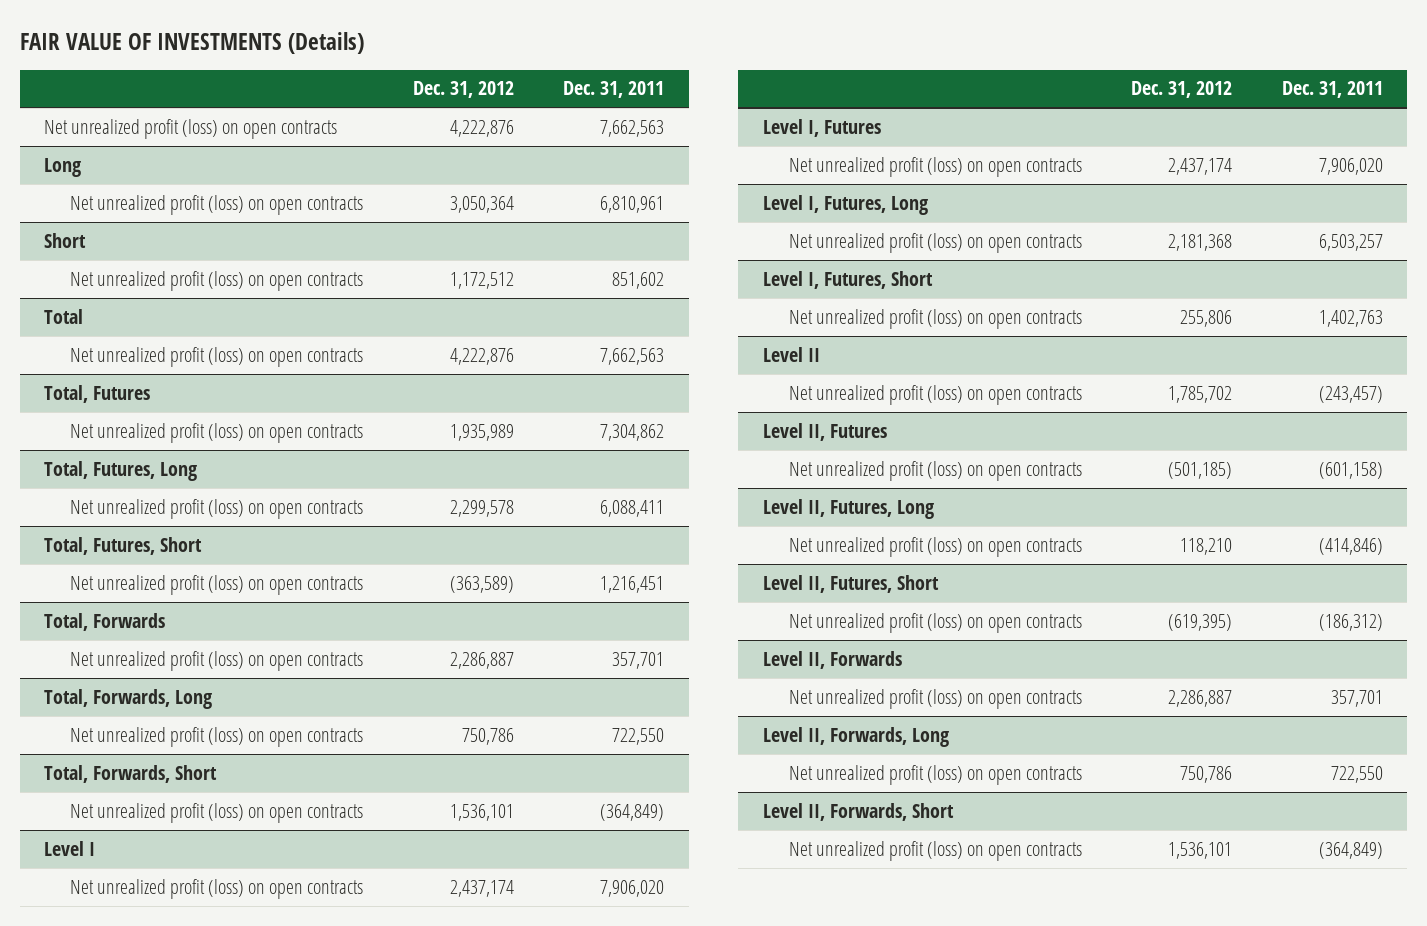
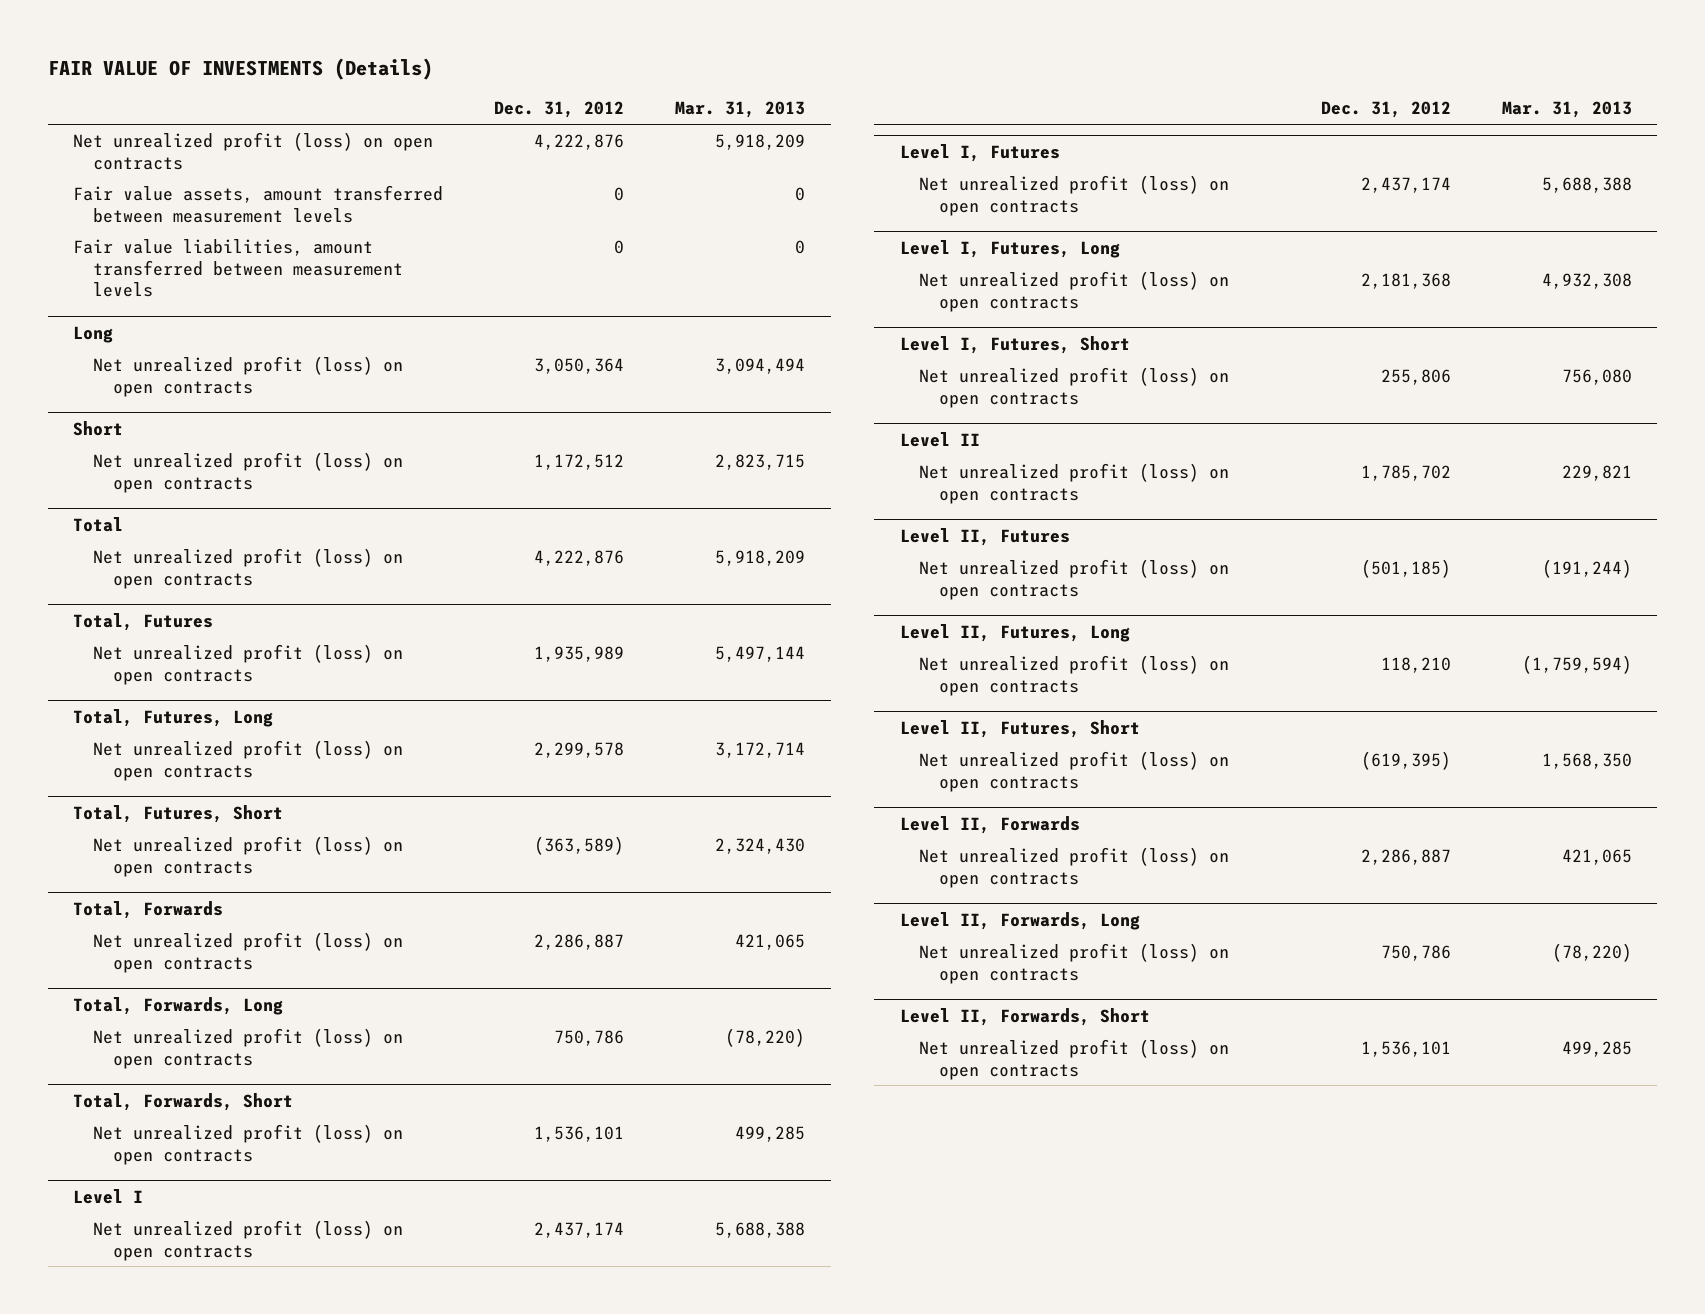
[563,81,665,99] Dec. 31, 2011 -> none
none -> [675,101,806,119] Mar. 31, 2013
none -> [73,184,444,223] Fair value assets, amount transferred between measurement levels
none -> [73,238,404,298] Fair value liabilities, amount transferred between measurement levels

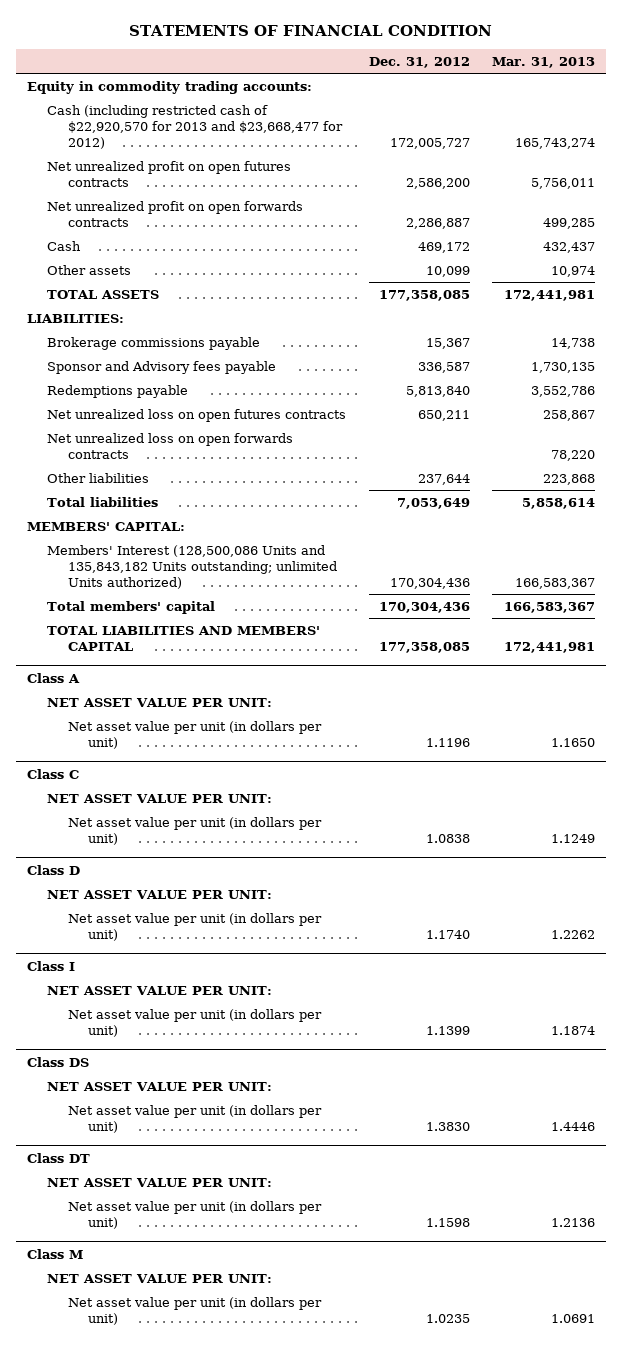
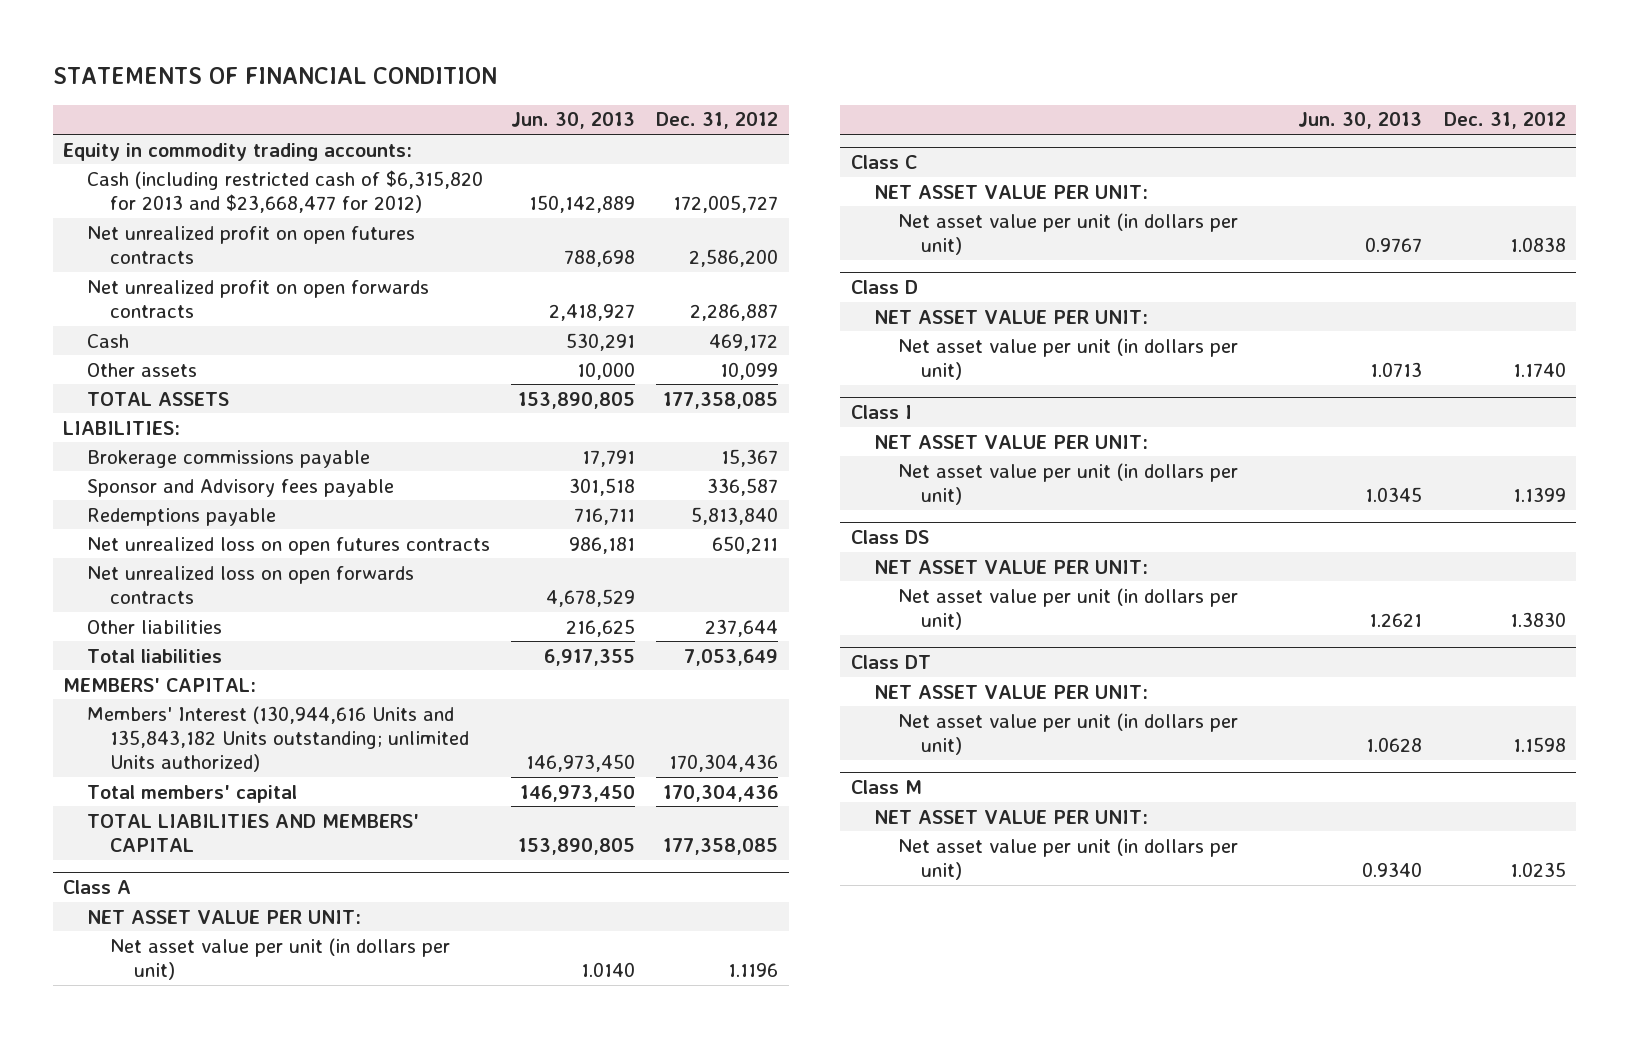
[491,56,595,68] Mar. 31, 2013 -> none
none -> [510,112,635,130] Jun. 30, 2013
[47,104,343,149] Cash (including restricted cash of $22,920,570 for 2013 and $23,668,477 for 2012) -> [86,169,483,213] Cash (including restricted cash of $6,315,820 for 2013 and $23,668,477 for 2012)
[47,544,337,589] Members' Interest (128,500,086 Units and 135,843,182 Units outstanding; unlimited Units authorized) -> [86,705,470,773] Members' Interest (130,944,616 Units and 135,843,182 Units outstanding; unlimited Units authorized)

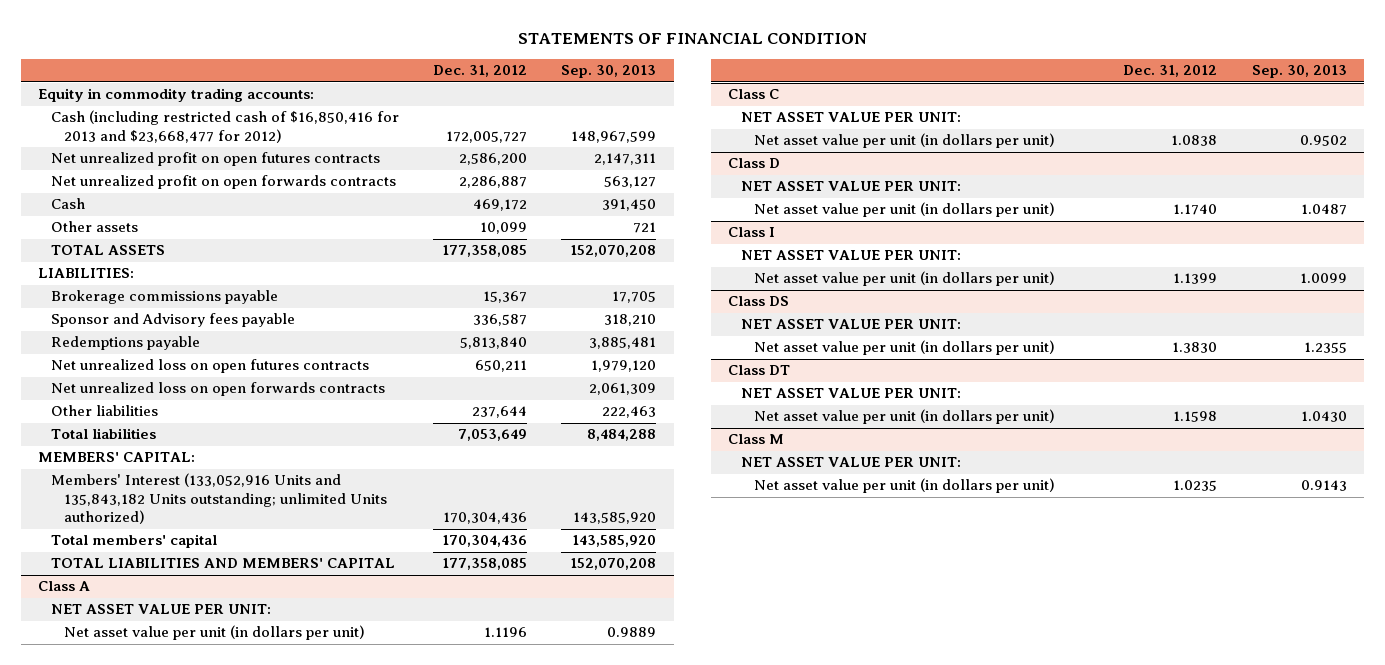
[510,112,635,130] Jun. 30, 2013 -> none
none -> [561,65,657,79] Sep. 30, 2013
[86,169,483,213] Cash (including restricted cash of $6,315,820 for 2013 and $23,668,477 for 2012) -> [50,110,399,143] Cash (including restricted cash of $16,850,416 for 2013 and $23,668,477 for 2012)
[86,705,470,773] Members' Interest (130,944,616 Units and 135,843,182 Units outstanding; unlimited Units authorized) -> [50,473,387,525] Members' Interest (133,052,916 Units and 135,843,182 Units outstanding; unlimited Units authorized)

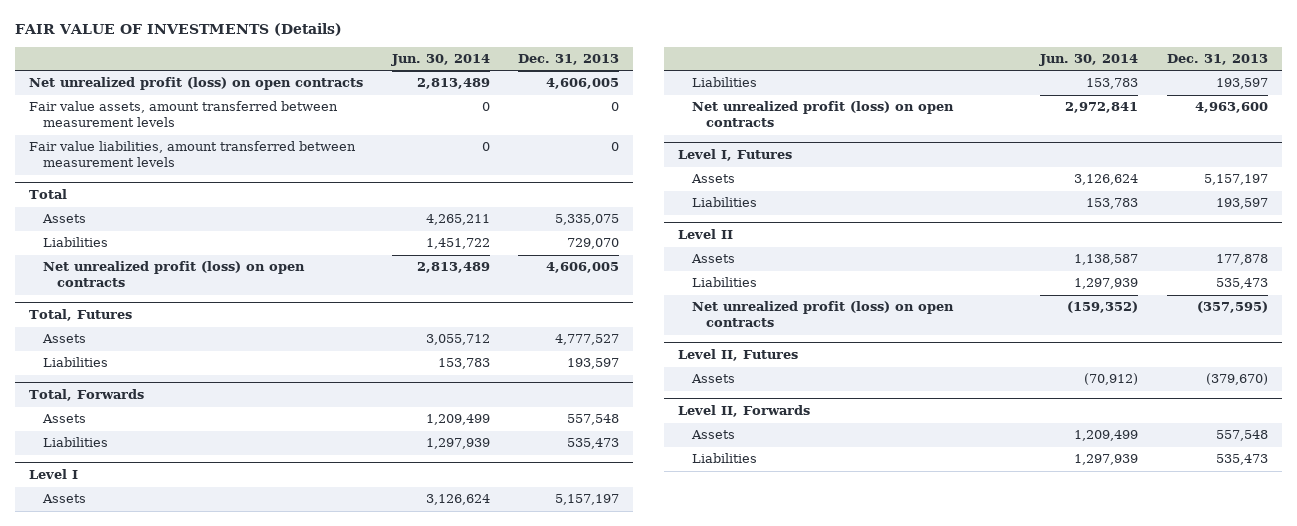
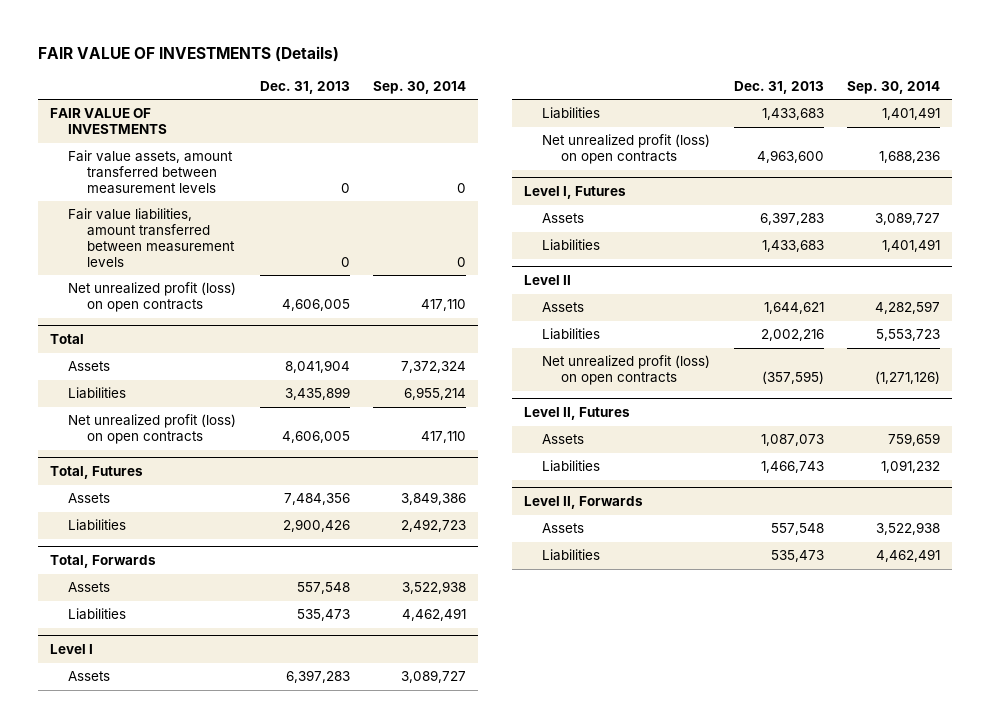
[390,53,490,66] Jun. 30, 2014 -> none
none -> [373,80,467,94] Sep. 30, 2014
none -> [49,108,168,135] FAIR VALUE OF INVESTMENTS
[29,77,364,91] Net unrealized profit (loss) on open contracts -> [68,282,237,313] Net unrealized profit (loss) on open contracts
[555,214,620,226] 5,335,075 -> [284,360,350,374] 8,041,904
[567,238,620,250] 729,070 -> [284,387,350,401] 3,435,899
[555,334,620,346] 4,777,527 -> [283,493,350,506] 7,484,356
[567,358,620,370] 193,597 -> [282,519,350,533] 2,900,426
[555,494,620,506] 5,157,197 -> [285,670,350,684] 6,397,283
[1215,78,1268,90] 193,597 -> [761,108,824,121] 1,433,683
[1203,174,1268,186] 5,157,197 -> [759,212,824,226] 6,397,283
[1215,198,1268,210] 193,597 -> [761,240,824,253] 1,433,683
[1215,254,1268,266] 177,878 -> [763,302,824,315] 1,644,621
[1215,278,1268,290] 535,473 -> [760,329,824,342] 2,002,216
[1205,373,1268,386] (379,670) -> [760,434,824,447] 1,087,073
none -> [542,460,601,473] Liabilities

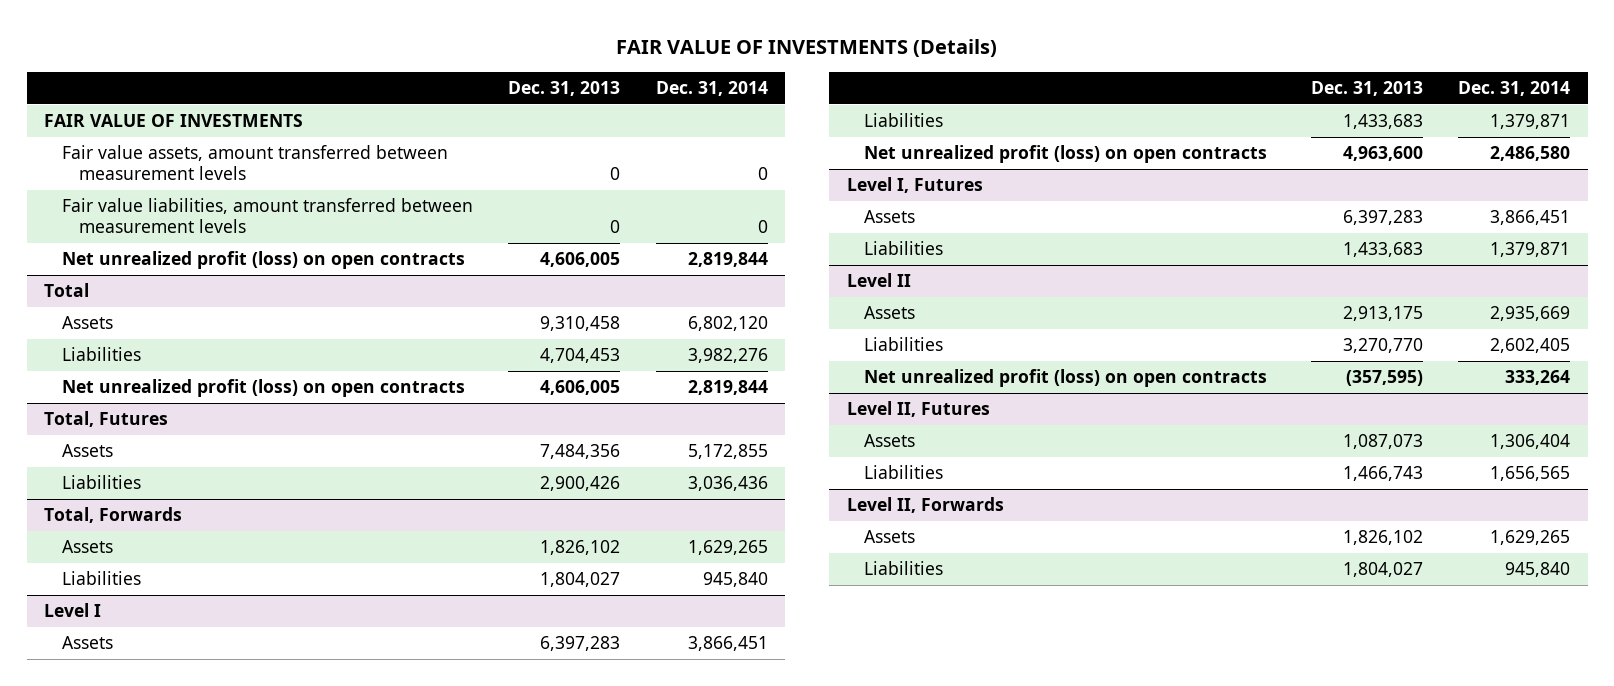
[373,80,467,94] Sep. 30, 2014 -> none
none -> [655,80,768,96] Dec. 31, 2014
[284,360,350,374] 8,041,904 -> [540,316,621,332] 9,310,458
[284,387,350,401] 3,435,899 -> [540,348,621,364] 4,704,453
[296,582,350,595] 557,548 -> [540,540,621,556] 1,826,102
[296,609,350,622] 535,473 -> [540,572,621,588] 1,804,027
[763,302,824,315] 1,644,621 -> [1342,306,1423,322] 2,913,175
[760,329,824,342] 2,002,216 -> [1342,338,1423,354] 3,270,770
[770,523,824,536] 557,548 -> [1342,530,1423,546] 1,826,102
[770,550,824,563] 535,473 -> [1342,562,1423,578] 1,804,027

